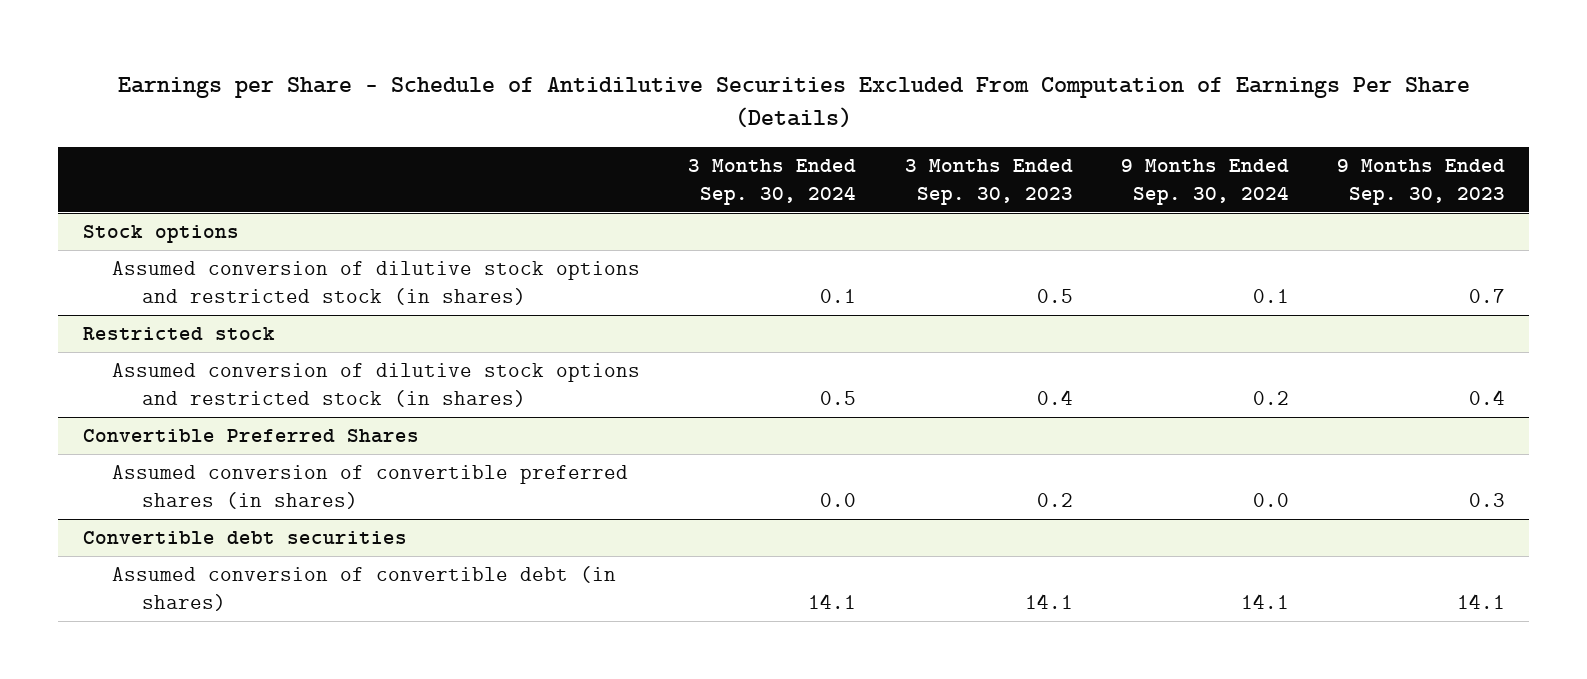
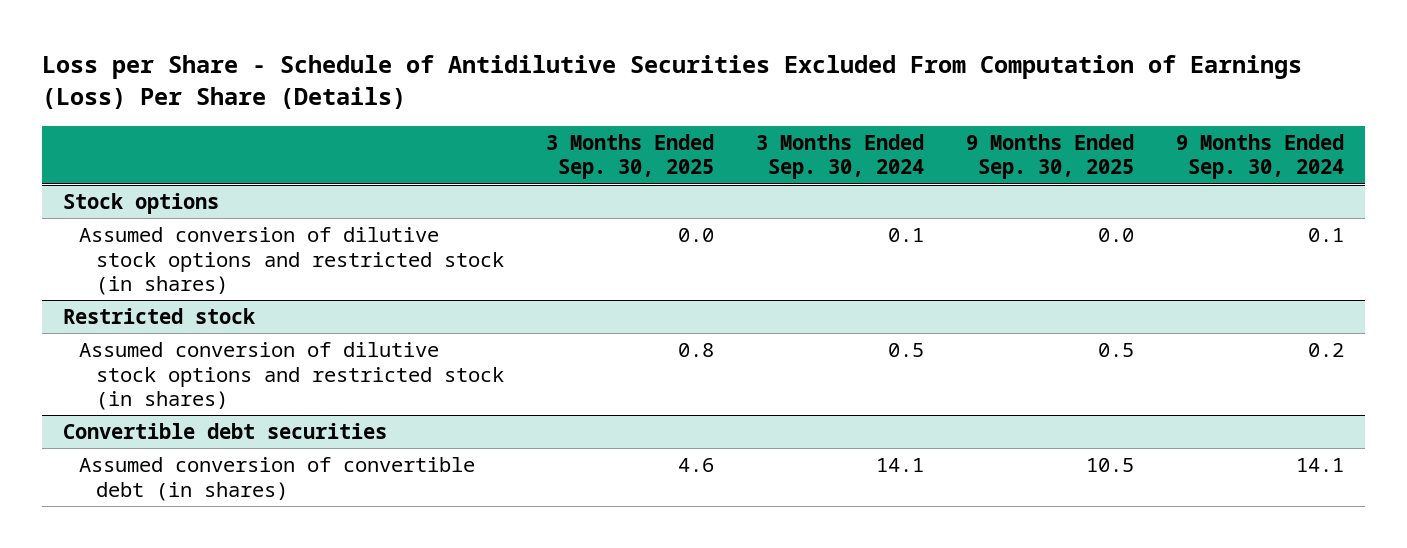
[117,76,1470,129] Earnings per Share - Schedule of Antidilutive Securities Excluded From Computation of Earnings Per Share (Details) -> [41,55,1302,110] Loss per Share - Schedule of Antidilutive Securities Excluded From Computation of Earnings (Loss) Per Share (Details)
[904,158,1073,205] 3 Months Ended Sep. 30, 2023 -> none
[1336,158,1505,205] 9 Months Ended Sep. 30, 2023 -> none
none -> [546,133,715,180] 3 Months Ended Sep. 30, 2025
none -> [966,133,1135,180] 9 Months Ended Sep. 30, 2025
[82,429,419,444] Convertible Preferred Shares -> none
[112,465,629,510] Assumed conversion of convertible preferred shares (in shares) -> none

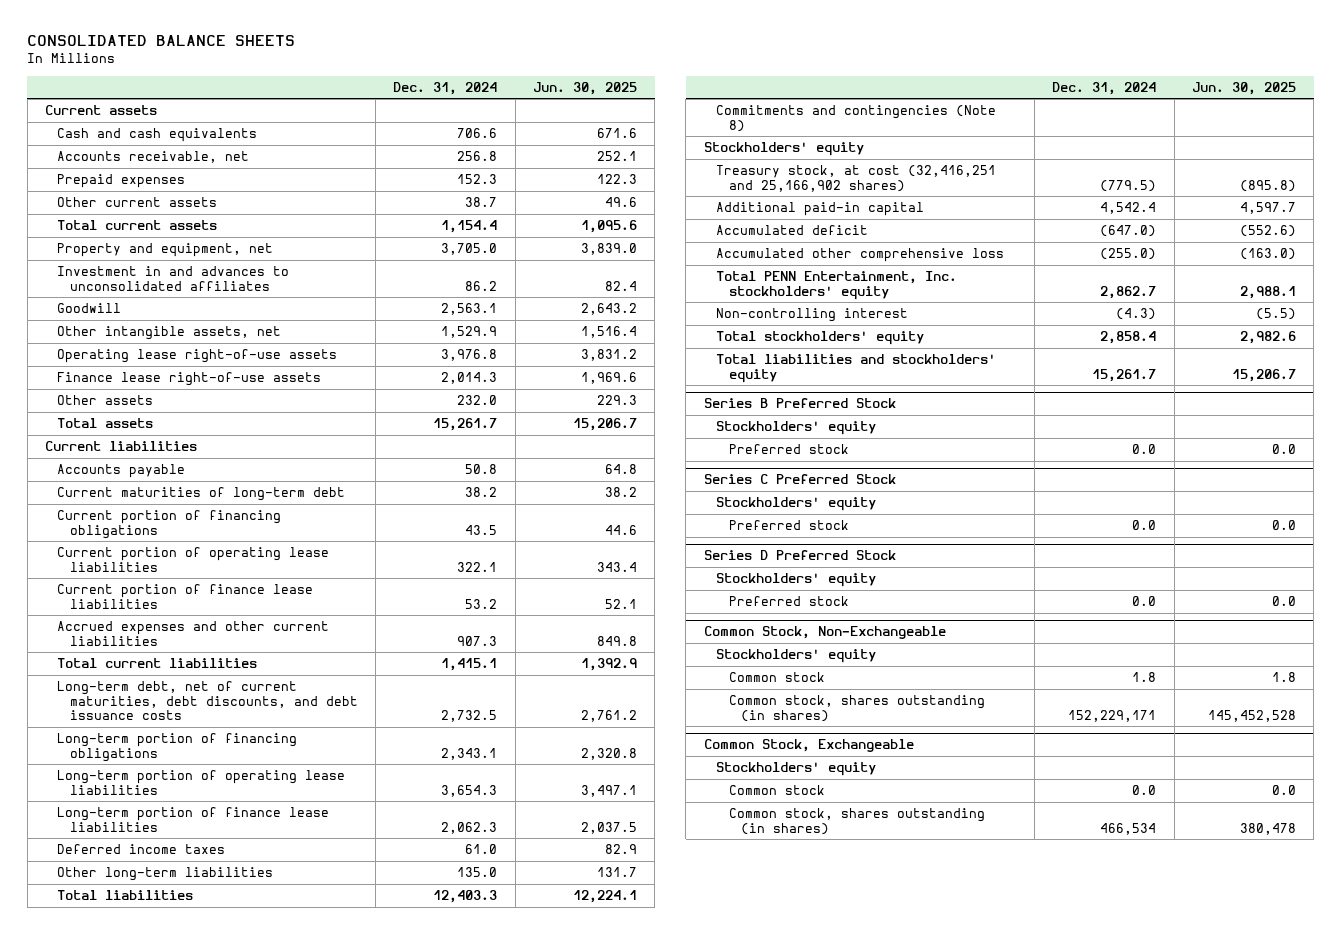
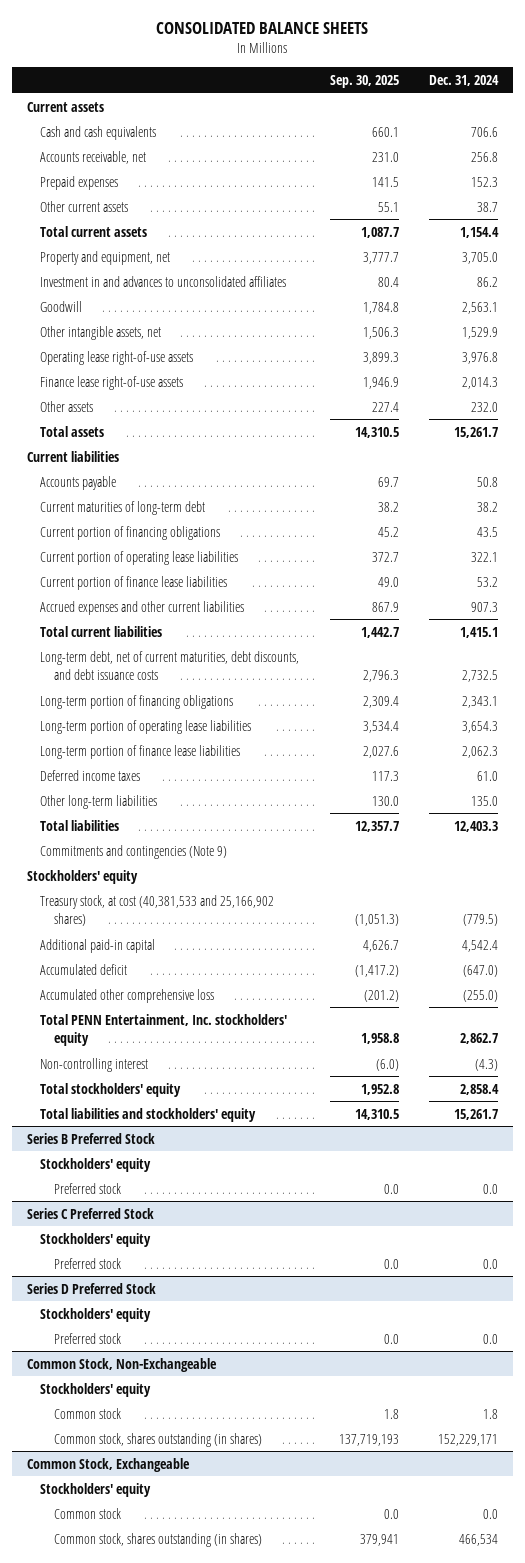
[533,81,638,95] Jun. 30, 2025 -> none
none -> [329,75,399,89] Sep. 30, 2025
[716,105,997,132] Commitments and contingencies (Note 8) -> [40,844,228,859] Commitments and contingencies (Note 9)
[716,165,997,192] Treasury stock, at cost (32,416,251 and 25,166,902 shares) -> [40,894,275,926] Treasury stock, at cost (40,381,533 and 25,166,902 shares)

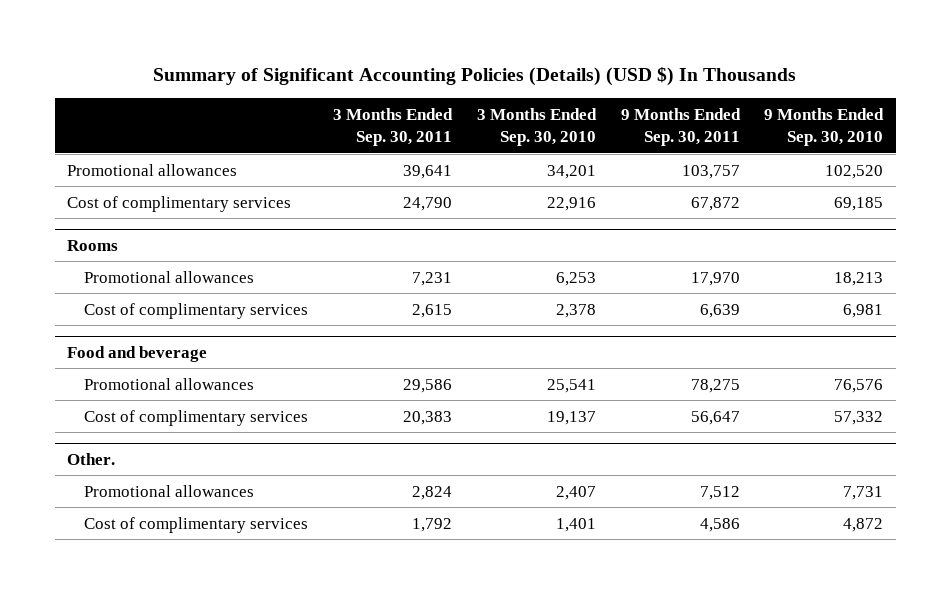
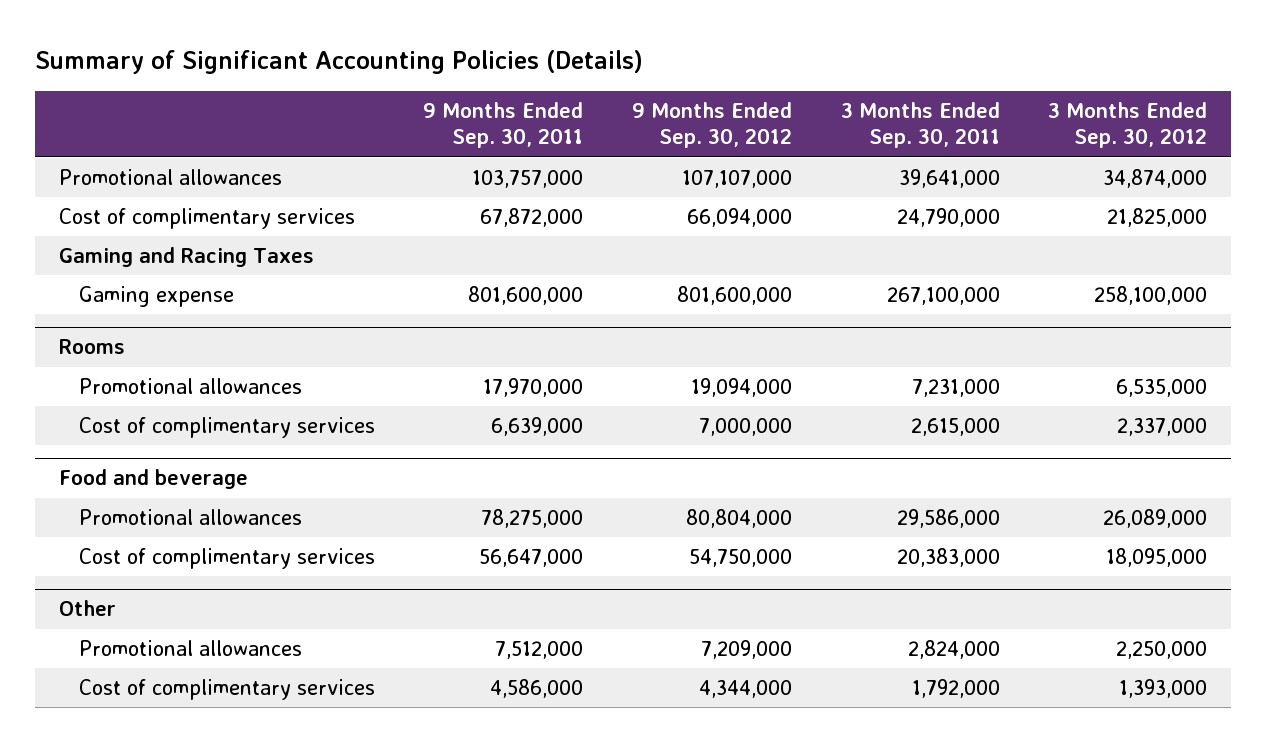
[153,67,797,87] Summary of Significant Accounting Policies (Details) (USD $) In Thousands -> [34,49,643,74] Summary of Significant Accounting Policies (Details)
[476,108,597,147] 3 Months Ended Sep. 30, 2010 -> none
[764,108,885,147] 9 Months Ended Sep. 30, 2010 -> none
none -> [631,101,792,149] 9 Months Ended Sep. 30, 2012
none -> [1048,101,1208,149] 3 Months Ended Sep. 30, 2012
[402,164,452,179] 39,641 -> [898,169,1000,189] 39,641,000
[681,164,740,179] 103,757 -> [472,170,584,189] 103,757,000
[402,196,452,211] 24,790 -> [896,208,1000,228] 24,790,000
[690,196,740,211] 67,872 -> [480,208,584,228] 67,872,000
none -> [59,247,315,268] Gaming and Racing Taxes
none -> [78,286,234,308] Gaming expense
[411,271,452,286] 7,231 -> [911,379,1000,398] 7,231,000
[690,271,740,286] 17,970 -> [483,378,584,398] 17,970,000
[411,303,452,318] 2,615 -> [910,418,1000,437] 2,615,000
[699,303,740,318] 6,639 -> [491,417,584,437] 6,639,000
[402,378,452,393] 29,586 -> [896,509,1000,529] 29,586,000
[690,378,740,393] 78,275 -> [481,509,584,529] 78,275,000
[402,410,452,425] 20,383 -> [896,548,1000,568] 20,383,000
[690,410,740,425] 56,647 -> [479,549,584,568] 56,647,000
[67,452,116,465] Other. -> [59,600,117,617] Other
[411,485,452,500] 2,824 -> [907,640,1000,660] 2,824,000
[699,485,740,500] 7,512 -> [495,641,584,660] 7,512,000
[411,517,452,532] 1,792 -> [911,679,1000,699] 1,792,000
[699,517,740,532] 4,586 -> [490,679,584,699] 4,586,000

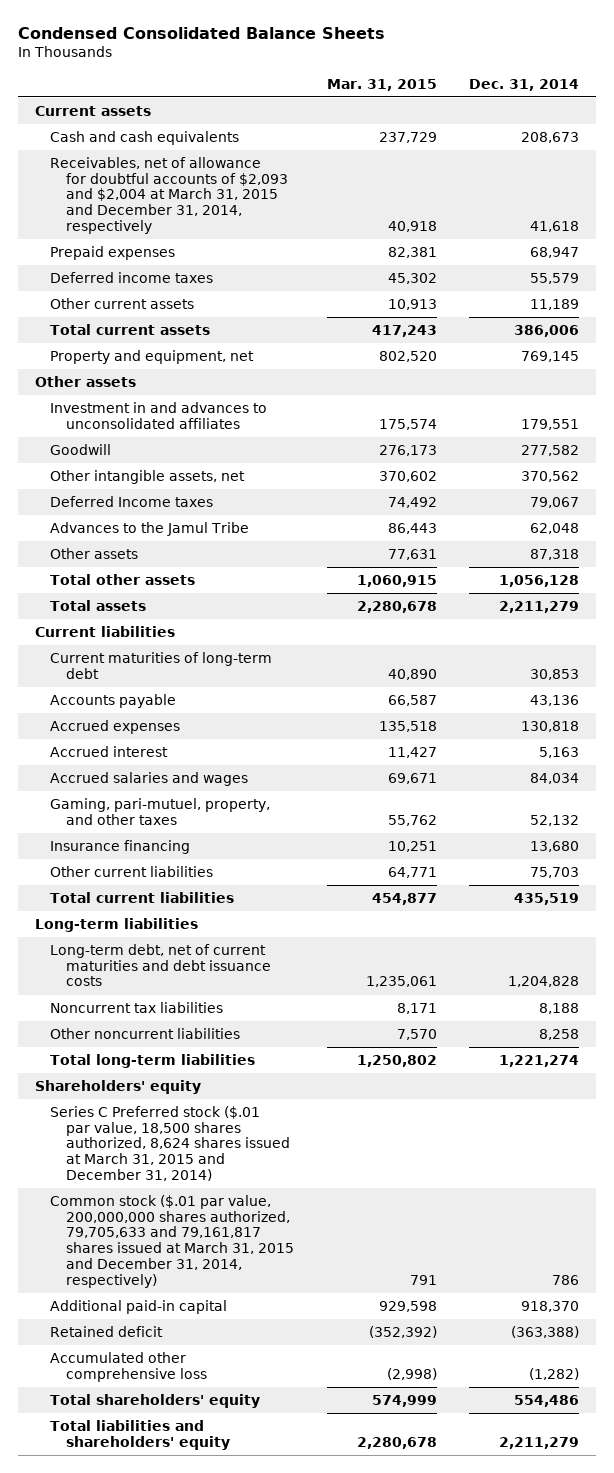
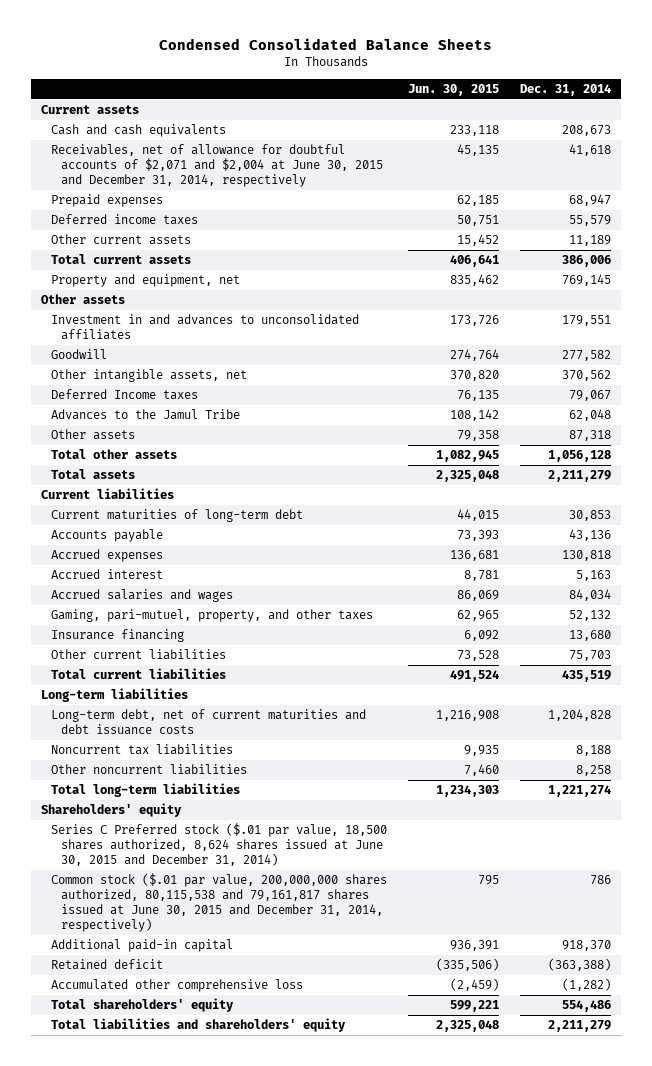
[326,78,437,91] Mar. 31, 2015 -> none
none -> [408,84,500,97] Jun. 30, 2015
[50,156,289,234] Receivables, net of allowance for doubtful accounts of $2,093 and $2,004 at March 31, 2015 and December 31, 2014, respectively -> [51,144,384,187] Receivables, net of allowance for doubtful accounts of $2,071 and $2,004 at June 30, 2015 and December 31, 2014, respectively
[50,1105,291,1181] Series C Preferred stock ($.01 par value, 18,500 shares authorized, 8,624 shares issued at March 31, 2015 and December 31, 2014) -> [51,823,388,866] Series C Preferred stock ($.01 par value, 18,500 shares authorized, 8,624 shares issued at June 30, 2015 and December 31, 2014)
[50,1194,295,1288] Common stock ($.01 par value, 200,000,000 shares authorized, 79,705,633 and 79,161,817 shares issued at March 31, 2015 and December 31, 2014, respectively) -> [51,873,388,932] Common stock ($.01 par value, 200,000,000 shares authorized, 80,115,538 and 79,161,817 shares issued at June 30, 2015 and December 31, 2014, respectively)

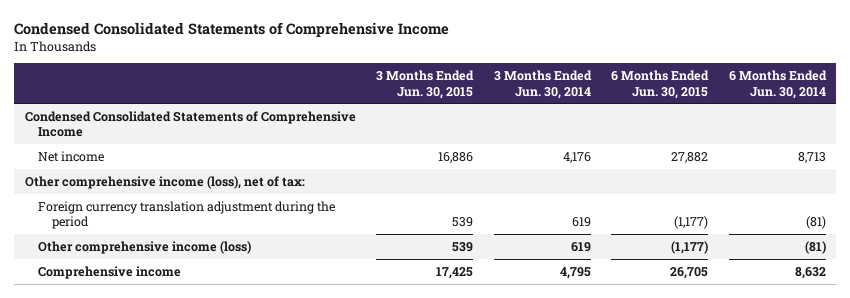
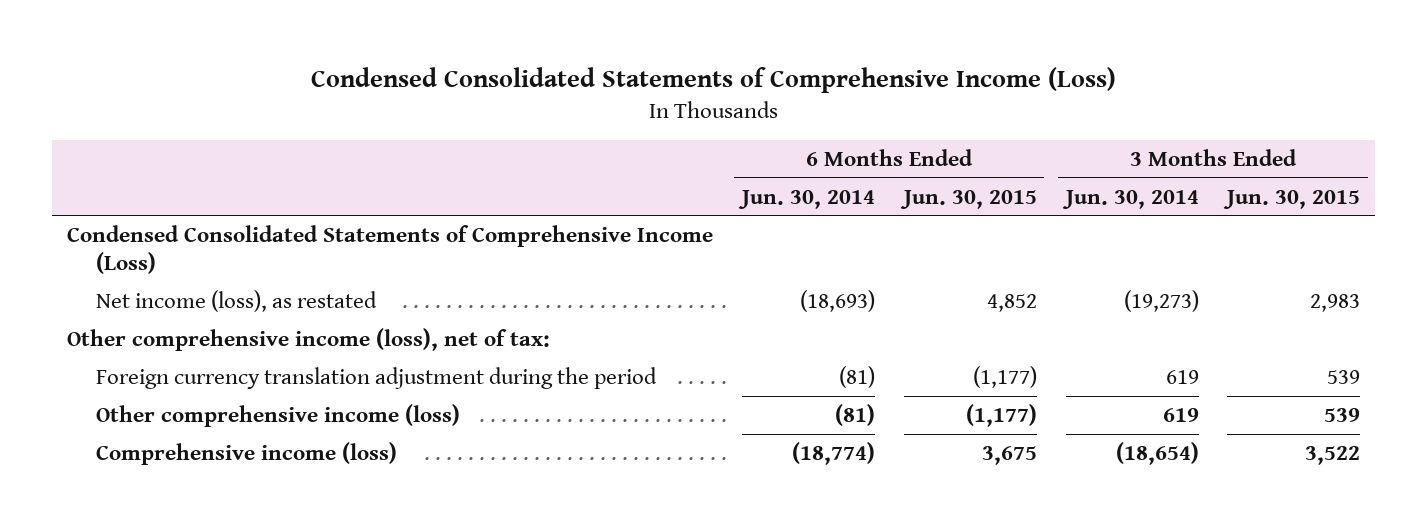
[14,21,450,37] Condensed Consolidated Statements of Comprehensive Income -> [310,67,1116,94] Condensed Consolidated Statements of Comprehensive Income (Loss)
[24,110,356,138] Condensed Consolidated Statements of Comprehensive Income -> [66,224,713,274] Condensed Consolidated Statements of Comprehensive Income (Loss)
[38,150,105,162] Net income -> [95,289,377,312] Net income (loss), as restated
[438,151,474,163] 16,886 -> [1310,293,1361,312] 2,983
[562,151,591,163] 4,176 -> [1123,289,1199,312] (19,273)
[671,151,709,163] 27,882 -> [986,293,1037,312] 4,852
[797,151,826,163] 8,713 -> [799,289,875,312] (18,693)
[38,265,182,279] Comprehensive income -> [95,441,397,465] Comprehensive income (loss)
[436,266,474,279] 17,425 -> [1305,445,1361,465] 3,522
[559,266,591,279] 4,795 -> [1115,441,1199,465] (18,654)
[670,266,709,279] 26,705 -> [981,445,1037,465] 3,675
[794,266,826,279] 8,632 -> [791,441,875,465] (18,774)

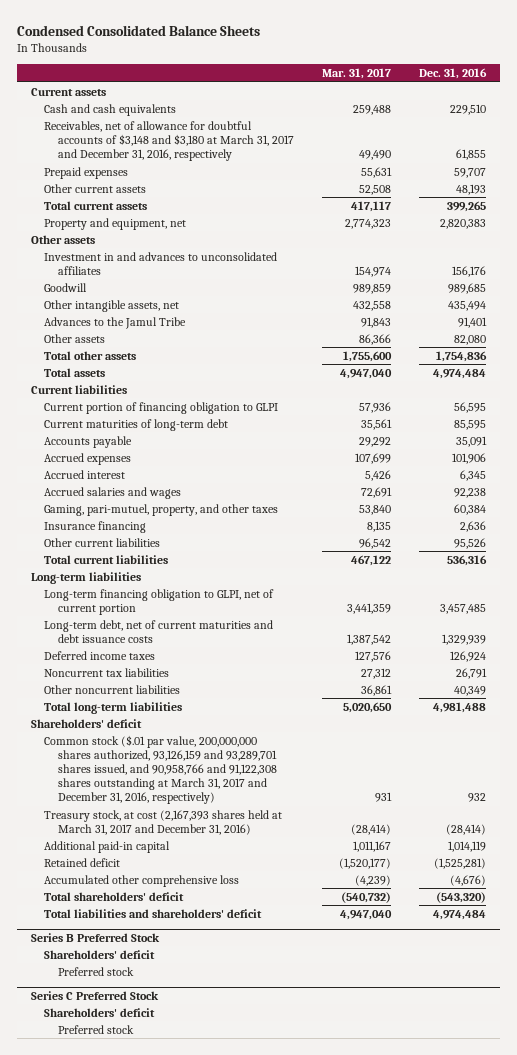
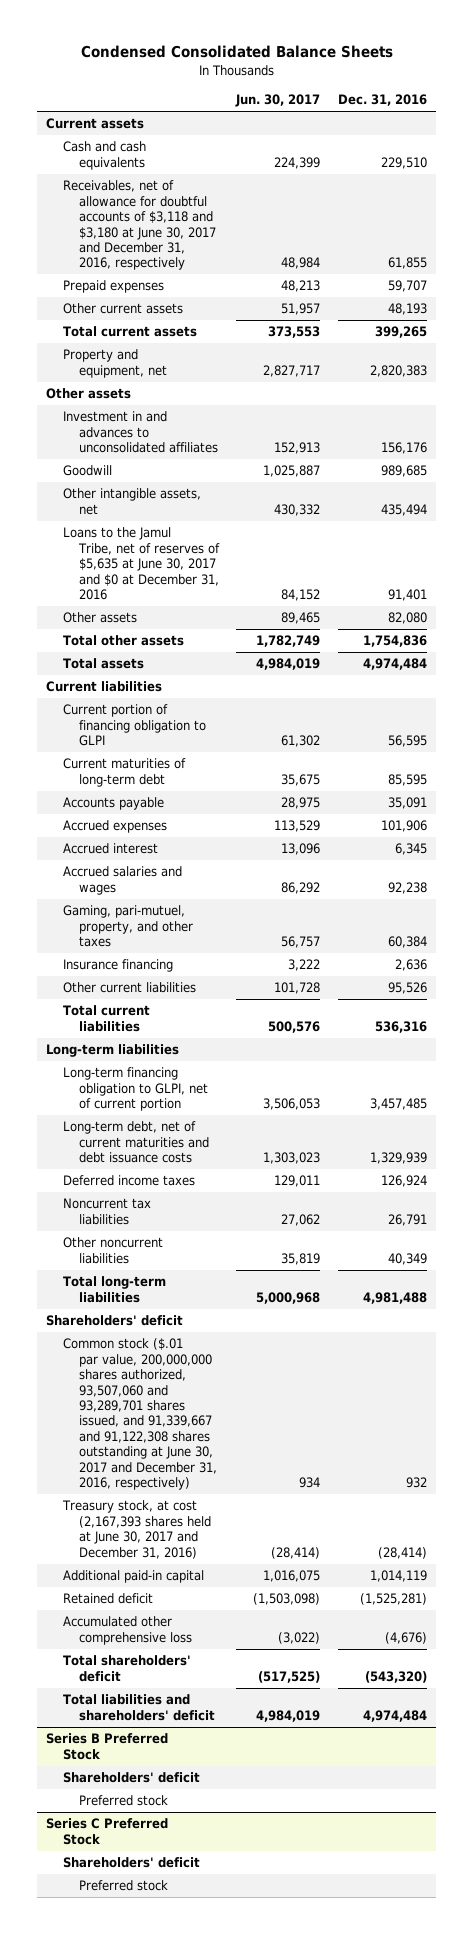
[322,68,392,80] Mar. 31, 2017 -> none
none -> [235,94,321,108] Jun. 30, 2017
[44,120,295,161] Receivables, net of allowance for doubtful accounts of $3,148 and $3,180 at March 31, 2017 and December 31, 2016, respectively -> [62,180,216,271] Receivables, net of allowance for doubtful accounts of $3,118 and $3,180 at June 30, 2017 and December 31, 2016, respectively
[44,316,187,329] Advances to the Jamul Tribe -> [62,527,220,601] Loans to the Jamul Tribe, net of reserves of $5,635 at June 30, 2017 and $0 at December 31, 2016
[44,734,278,805] Common stock ($.01 par value, 200,000,000 shares authorized, 93,126,159 and 93,289,701 shares issued, and 90,958,766 and 91,122,308 shares outstanding at March 31, 2017 and December 31, 2016, respectively) -> [62,1338,217,1491] Common stock ($.01 par value, 200,000,000 shares authorized, 93,507,060 and 93,289,701 shares issued, and 91,339,667 and 91,122,308 shares outstanding at June 30, 2017 and December 31, 2016, respectively)
[44,809,283,835] Treasury stock, at cost (2,167,393 shares held at March 31, 2017 and December 31, 2016) -> [61,1500,211,1559] Treasury stock, at cost (2,167,393 shares held at June 30, 2017 and December 31, 2016)

